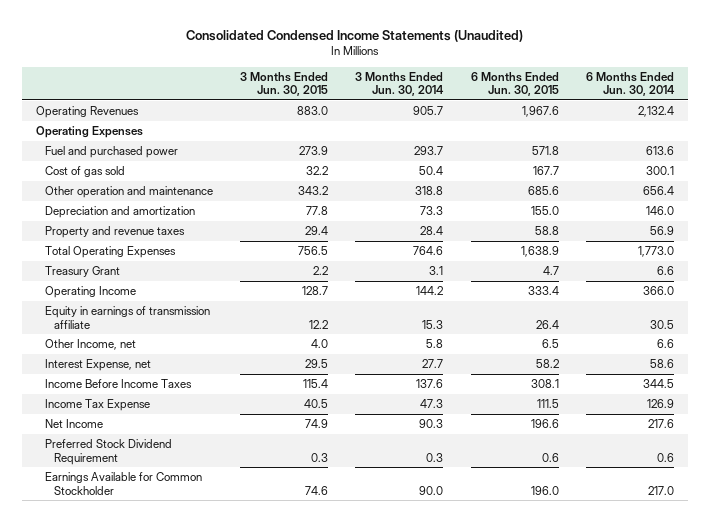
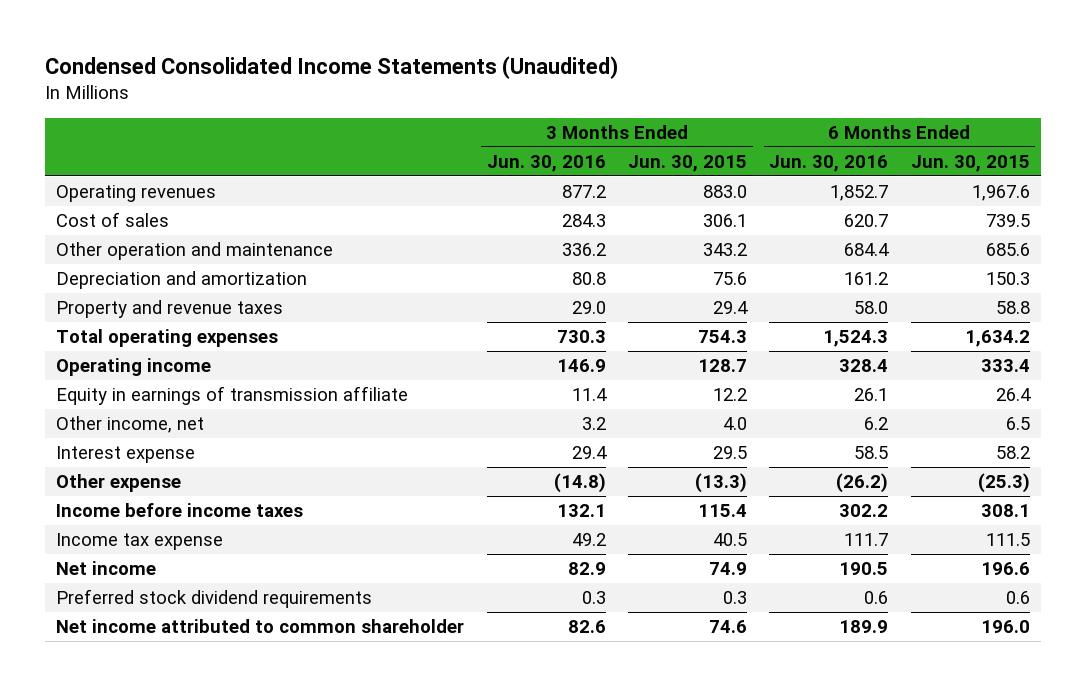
[185,29,523,42] Consolidated Condensed Income Statements (Unaudited) -> [45,56,619,80] Condensed Consolidated Income Statements (Unaudited)
[355,71,445,97] 3 Months Ended Jun. 30, 2014 -> none
[585,71,675,97] 6 Months Ended Jun. 30, 2014 -> none
none -> [486,154,606,172] Jun. 30, 2016
none -> [769,154,889,172] Jun. 30, 2016
[35,126,143,139] Operating Expenses -> none
[44,146,178,159] Fuel and purchased power -> none
[44,166,125,178] Cost of gas sold -> none
[35,106,139,119] Operating Revenues -> [56,185,217,203] Operating revenues
none -> [56,212,170,228] Cost of sales
[306,206,329,216] 77.8 -> [712,272,747,286] 75.6
[530,206,559,216] 155.0 -> [985,272,1030,286] 150.3
[44,266,120,278] Treasury Grant -> none
[44,246,176,259] Total Operating Expenses -> [56,329,279,348] Total operating expenses
[298,246,329,256] 756.5 -> [697,330,747,344] 754.3
[520,246,559,258] 1,638.9 -> [964,330,1030,348] 1,634.2
[44,286,136,299] Operating Income -> [56,358,212,377] Operating income
[44,339,136,351] Other Income, net -> [56,416,205,434] Other income, net
[44,359,151,372] Interest Expense, net -> [56,446,196,464] Interest expense
none -> [56,474,182,493] Other expense
[44,379,192,389] Income Before Income Taxes -> [56,503,304,518] Income before income taxes
[44,399,150,412] Income Tax Expense -> [56,533,224,551] Income tax expense
[44,419,103,429] Net Income -> [56,561,157,576] Net income
[44,439,172,465] Preferred Stock Dividend Requirement -> [56,589,373,609] Preferred stock dividend requirements
[44,472,202,495] Earnings Available for Common Stockholder -> [56,619,465,634] Net income attributed to common shareholder

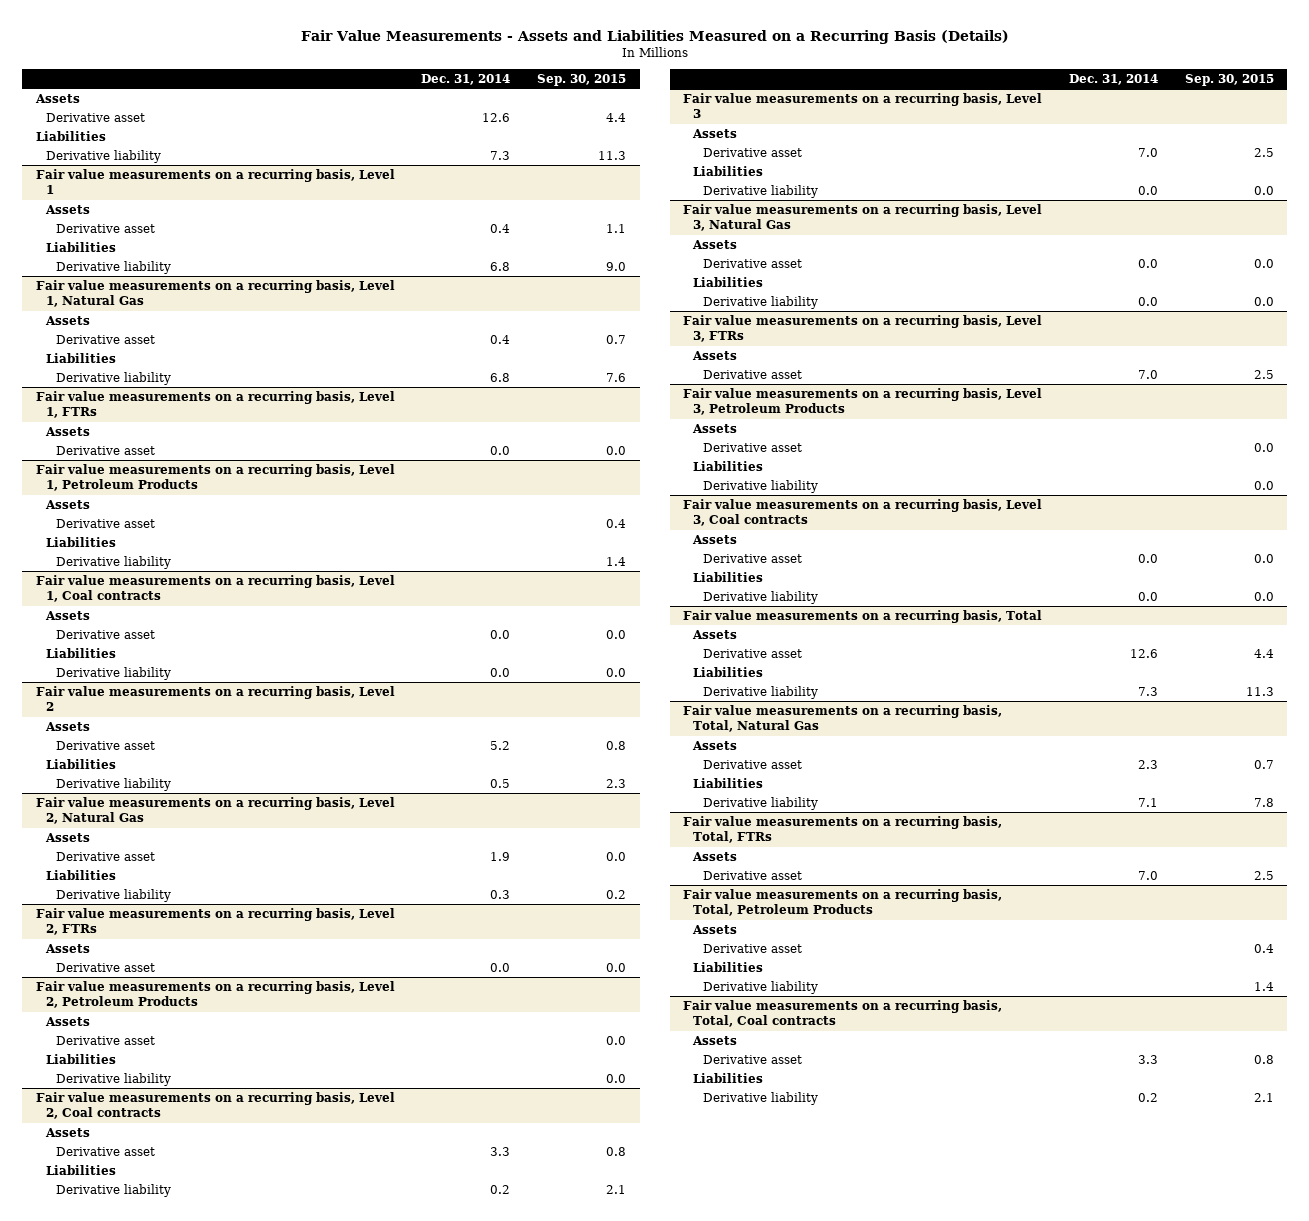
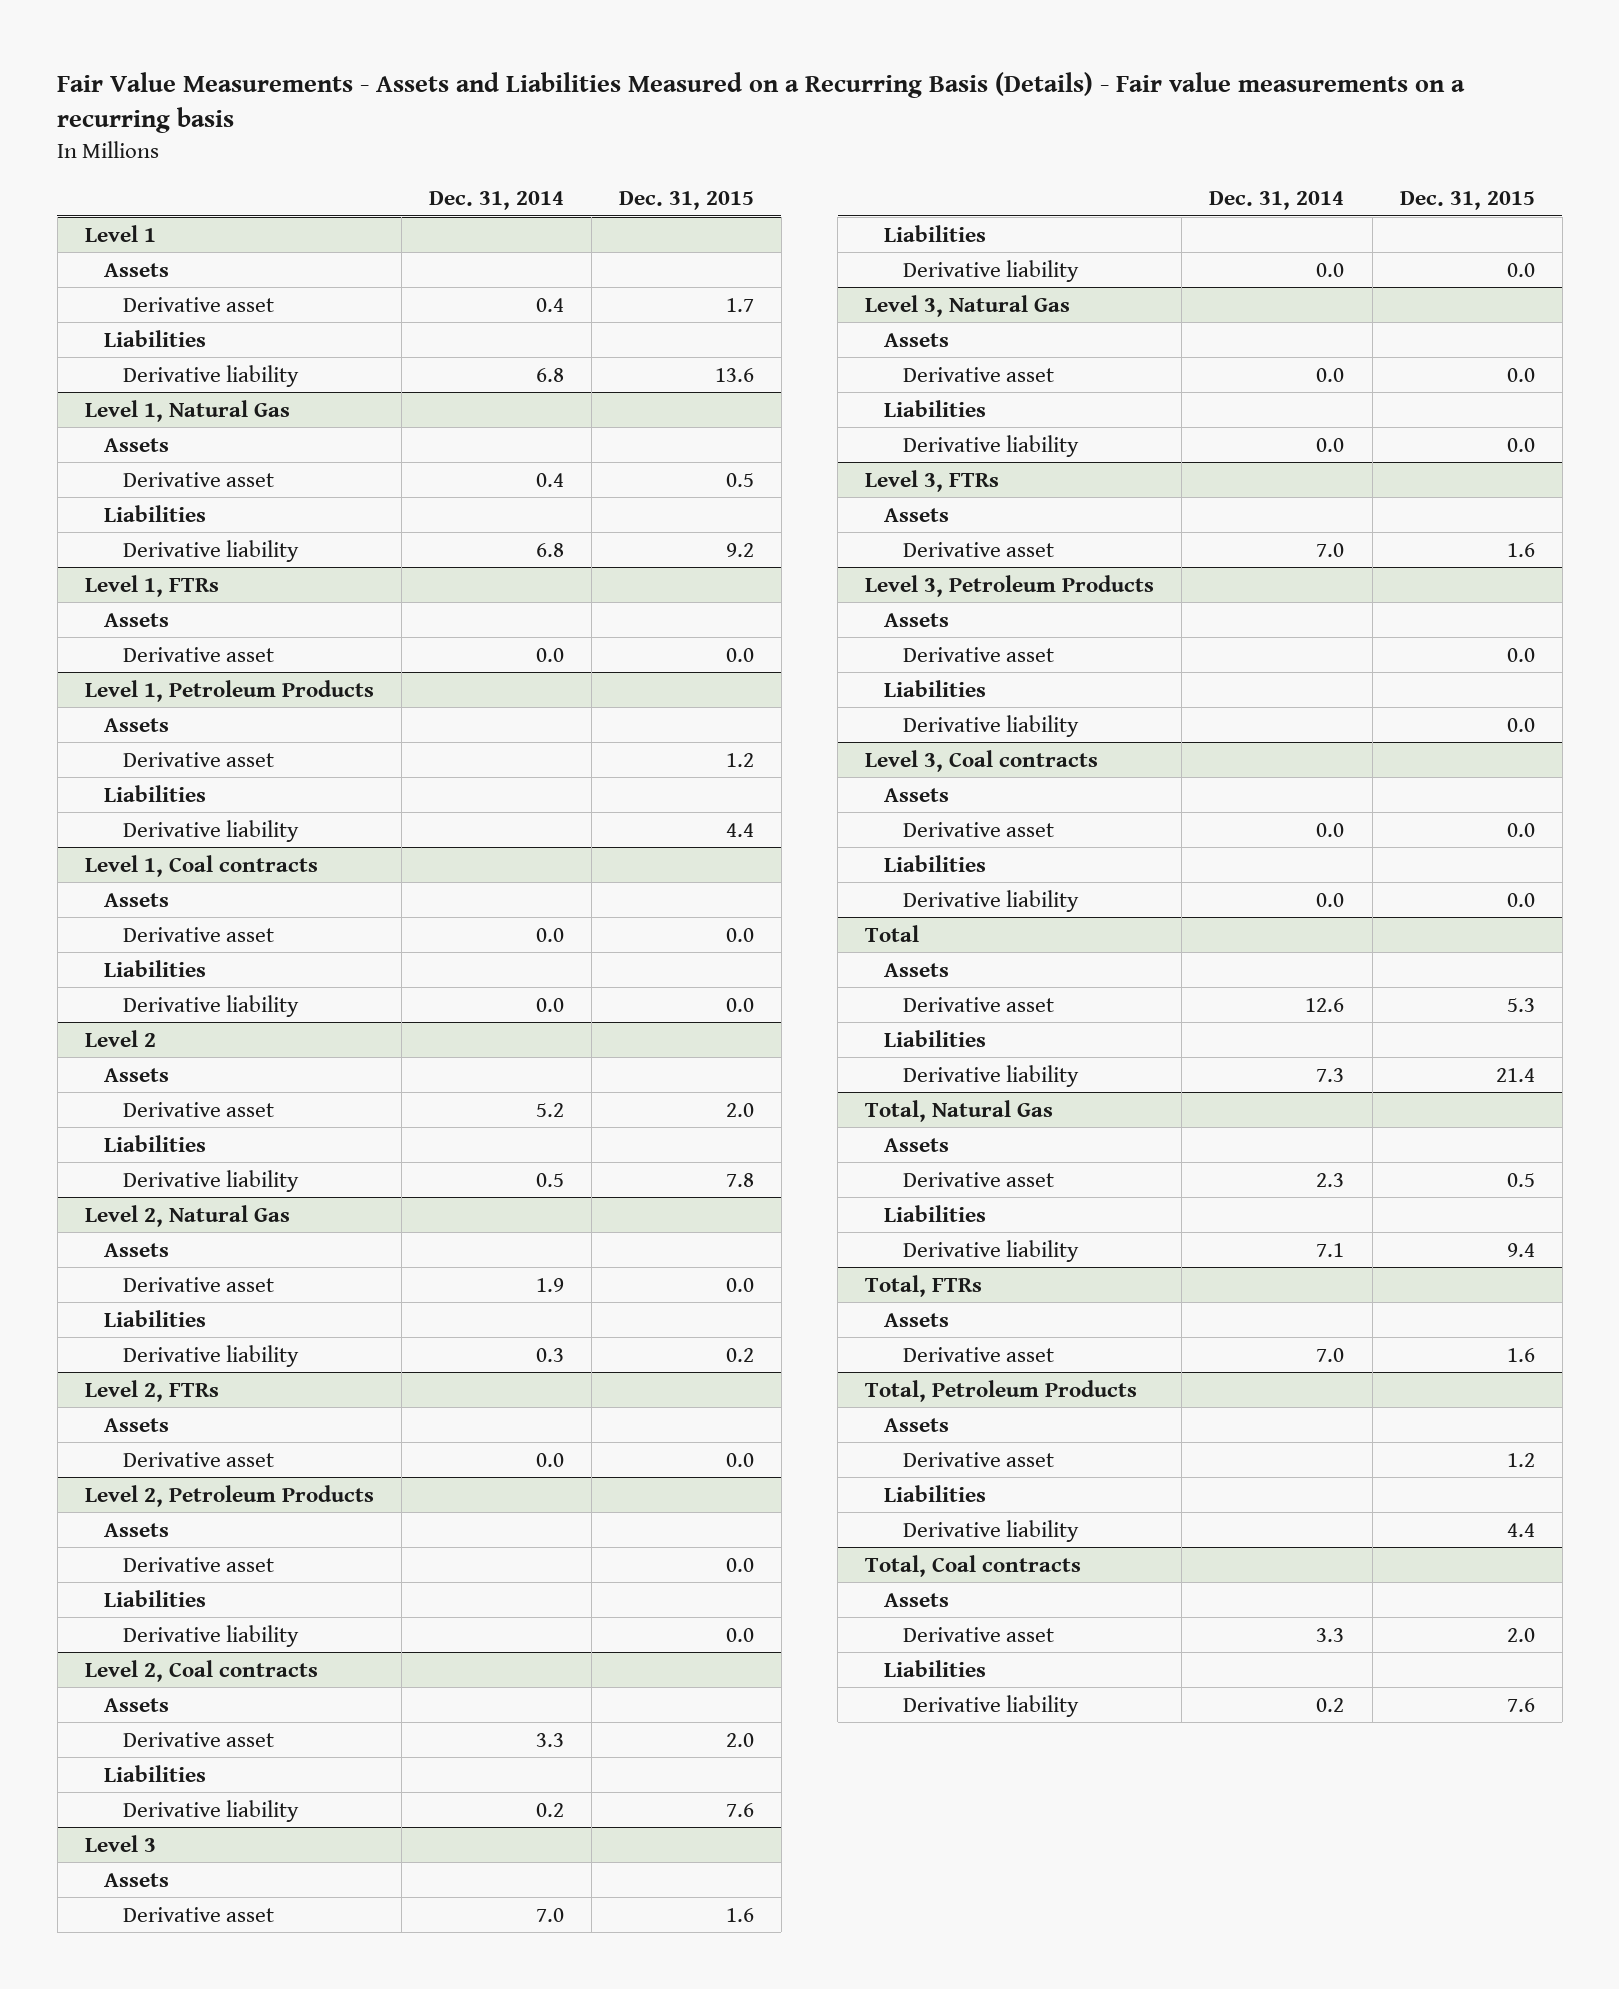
[300,29,1009,44] Fair Value Measurements - Assets and Liabilities Measured on a Recurring Basis (Details) -> [57,72,1466,134] Fair Value Measurements - Assets and Liabilities Measured on a Recurring Basis (Details) - Fair value measurements on a recurring basis
[537,73,627,86] Sep. 30, 2015 -> none
none -> [618,191,754,211] Dec. 31, 2015
[34,93,80,103] Assets -> none
[45,112,145,122] Derivative asset -> none
[35,130,106,141] Liabilities -> none
[45,149,161,163] Derivative liability -> none
[35,168,395,195] Fair value measurements on a recurring basis, Level 1 -> none
none -> [84,224,156,242] Level 1
[35,279,395,308] Fair value measurements on a recurring basis, Level 1, Natural Gas -> none
none -> [84,399,290,422] Level 1, Natural Gas
[35,390,395,419] Fair value measurements on a recurring basis, Level 1, FTRs -> none
none -> [84,574,219,597] Level 1, FTRs
[35,463,395,492] Fair value measurements on a recurring basis, Level 1, Petroleum Products -> none
none -> [84,679,374,702] Level 1, Petroleum Products
[35,574,395,603] Fair value measurements on a recurring basis, Level 1, Coal contracts -> none
none -> [84,854,318,877] Level 1, Coal contracts
[35,685,395,712] Fair value measurements on a recurring basis, Level 2 -> none
none -> [84,1029,156,1047] Level 2
[35,796,395,825] Fair value measurements on a recurring basis, Level 2, Natural Gas -> none
none -> [84,1204,290,1227] Level 2, Natural Gas
[35,907,395,936] Fair value measurements on a recurring basis, Level 2, FTRs -> none
none -> [84,1379,219,1402] Level 2, FTRs
[35,980,395,1009] Fair value measurements on a recurring basis, Level 2, Petroleum Products -> none
none -> [84,1484,374,1507] Level 2, Petroleum Products
[35,1091,395,1120] Fair value measurements on a recurring basis, Level 2, Coal contracts -> none
none -> [84,1659,318,1682] Level 2, Coal contracts
[683,92,1043,119] Fair value measurements on a recurring basis, Level 3 -> none
none -> [84,1834,156,1852] Level 3
[683,203,1043,232] Fair value measurements on a recurring basis, Level 3, Natural Gas -> none
none -> [865,294,1071,317] Level 3, Natural Gas
[683,314,1043,343] Fair value measurements on a recurring basis, Level 3, FTRs -> none
none -> [865,469,1000,492] Level 3, FTRs
[683,387,1043,416] Fair value measurements on a recurring basis, Level 3, Petroleum Products -> none
none -> [865,574,1155,597] Level 3, Petroleum Products
[683,498,1043,527] Fair value measurements on a recurring basis, Level 3, Coal contracts -> none
none -> [865,749,1099,772] Level 3, Coal contracts
[683,609,1043,623] Fair value measurements on a recurring basis, Total -> none
none -> [865,924,920,942] Total
[683,704,1003,733] Fair value measurements on a recurring basis, Total, Natural Gas -> none
none -> [865,1099,1054,1122] Total, Natural Gas
[683,815,1003,844] Fair value measurements on a recurring basis, Total, FTRs -> none
none -> [865,1274,983,1297] Total, FTRs
[683,888,1003,917] Fair value measurements on a recurring basis, Total, Petroleum Products -> none
none -> [865,1379,1138,1402] Total, Petroleum Products
[683,999,1003,1028] Fair value measurements on a recurring basis, Total, Coal contracts -> none
none -> [865,1554,1082,1577] Total, Coal contracts

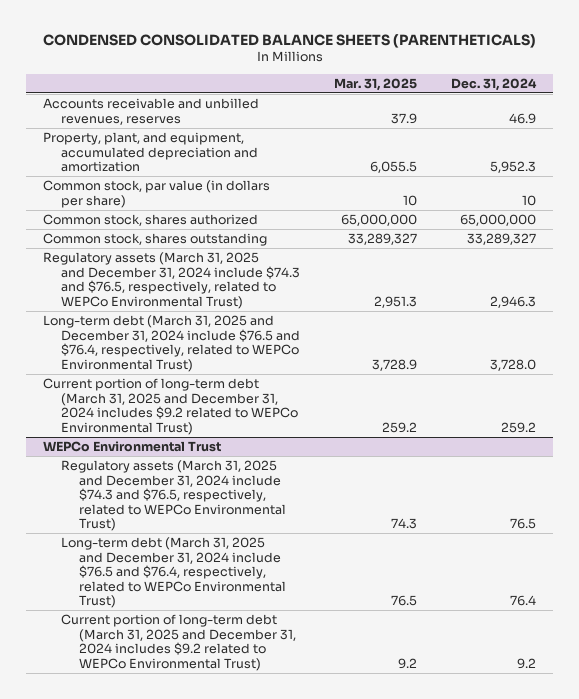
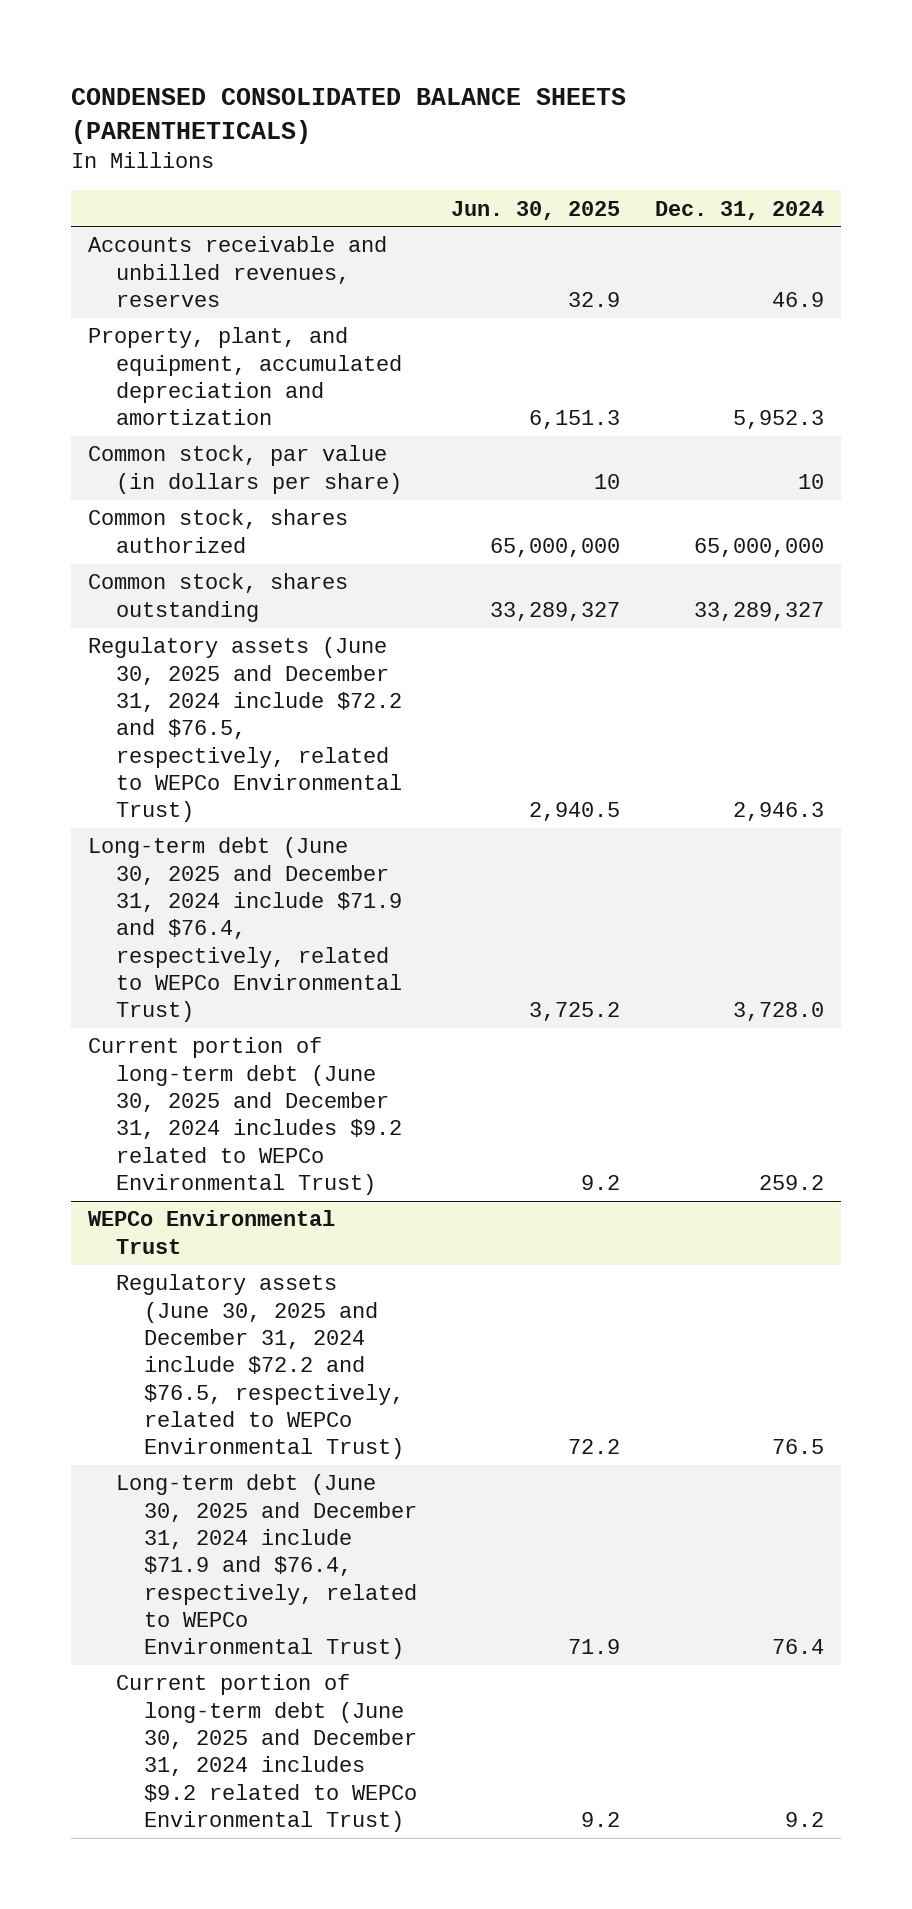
[334,77,418,91] Mar. 31, 2025 -> none
none -> [451,200,621,220] Jun. 30, 2025
[42,252,301,309] Regulatory assets (March 31, 2025 and December 31, 2024 include $74.3 and $76.5, respectively, related to WEPCo Environmental Trust) -> [87,637,402,823] Regulatory assets (June 30, 2025 and December 31, 2024 include $72.2 and $76.5, respectively, related to WEPCo Environmental Trust)
[42,315,301,372] Long-term debt (March 31, 2025 and December 31, 2024 include $76.5 and $76.4, respectively, related to WEPCo Environmental Trust) -> [87,837,402,1023] Long-term debt (June 30, 2025 and December 31, 2024 include $71.9 and $76.4, respectively, related to WEPCo Environmental Trust)
[42,378,299,435] Current portion of long-term debt (March 31, 2025 and December 31, 2024 includes $9.2 related to WEPCo Environmental Trust) -> [87,1037,402,1196] Current portion of long-term debt (June 30, 2025 and December 31, 2024 includes $9.2 related to WEPCo Environmental Trust)
[61,460,287,532] Regulatory assets (March 31, 2025 and December 31, 2024 include $74.3 and $76.5, respectively, related to WEPCo Environmental Trust) -> [115,1274,404,1460] Regulatory assets (June 30, 2025 and December 31, 2024 include $72.2 and $76.5, respectively, related to WEPCo Environmental Trust)
[61,537,287,609] Long-term debt (March 31, 2025 and December 31, 2024 include $76.5 and $76.4, respectively, related to WEPCo Environmental Trust) -> [115,1474,417,1660] Long-term debt (June 30, 2025 and December 31, 2024 include $71.9 and $76.4, respectively, related to WEPCo Environmental Trust)
[61,614,297,671] Current portion of long-term debt (March 31, 2025 and December 31, 2024 includes $9.2 related to WEPCo Environmental Trust) -> [115,1674,417,1833] Current portion of long-term debt (June 30, 2025 and December 31, 2024 includes $9.2 related to WEPCo Environmental Trust)

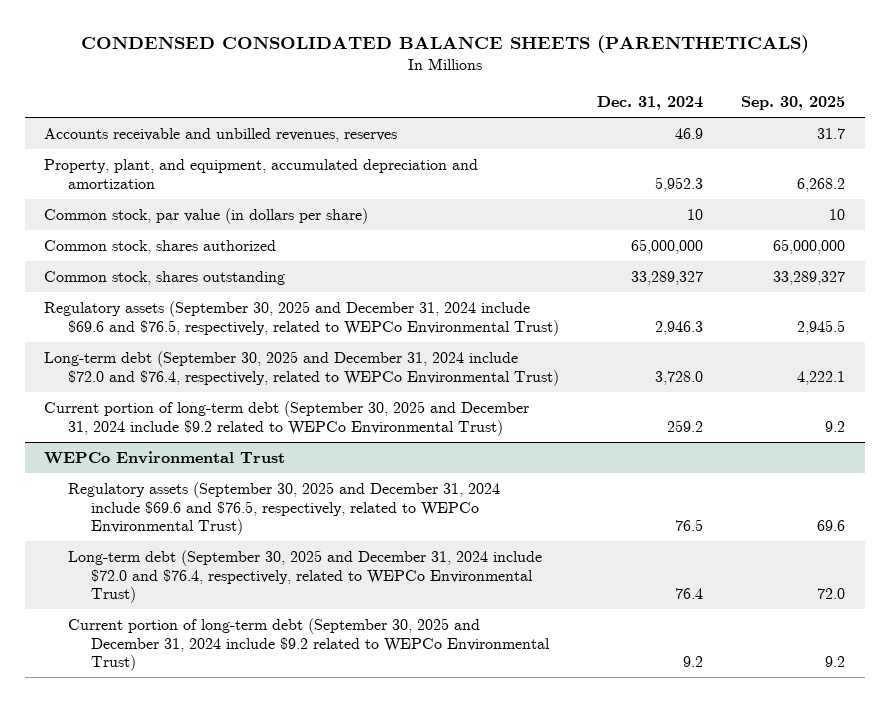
[451,200,621,220] Jun. 30, 2025 -> none
none -> [741,96,846,111] Sep. 30, 2025
[87,637,402,823] Regulatory assets (June 30, 2025 and December 31, 2024 include $72.2 and $76.5, respectively, related to WEPCo Environmental Trust) -> [43,300,559,336] Regulatory assets (September 30, 2025 and December 31, 2024 include $69.6 and $76.5, respectively, related to WEPCo Environmental Trust)
[87,837,402,1023] Long-term debt (June 30, 2025 and December 31, 2024 include $71.9 and $76.4, respectively, related to WEPCo Environmental Trust) -> [43,350,559,386] Long-term debt (September 30, 2025 and December 31, 2024 include $72.0 and $76.4, respectively, related to WEPCo Environmental Trust)
[87,1037,402,1196] Current portion of long-term debt (June 30, 2025 and December 31, 2024 includes $9.2 related to WEPCo Environmental Trust) -> [43,400,529,436] Current portion of long-term debt (September 30, 2025 and December 31, 2024 include $9.2 related to WEPCo Environmental Trust)
[115,1274,404,1460] Regulatory assets (June 30, 2025 and December 31, 2024 include $72.2 and $76.5, respectively, related to WEPCo Environmental Trust) -> [67,481,500,536] Regulatory assets (September 30, 2025 and December 31, 2024 include $69.6 and $76.5, respectively, related to WEPCo Environmental Trust)
[115,1474,417,1660] Long-term debt (June 30, 2025 and December 31, 2024 include $71.9 and $76.4, respectively, related to WEPCo Environmental Trust) -> [67,549,542,604] Long-term debt (September 30, 2025 and December 31, 2024 include $72.0 and $76.4, respectively, related to WEPCo Environmental Trust)
[115,1674,417,1833] Current portion of long-term debt (June 30, 2025 and December 31, 2024 includes $9.2 related to WEPCo Environmental Trust) -> [67,617,551,672] Current portion of long-term debt (September 30, 2025 and December 31, 2024 include $9.2 related to WEPCo Environmental Trust)

